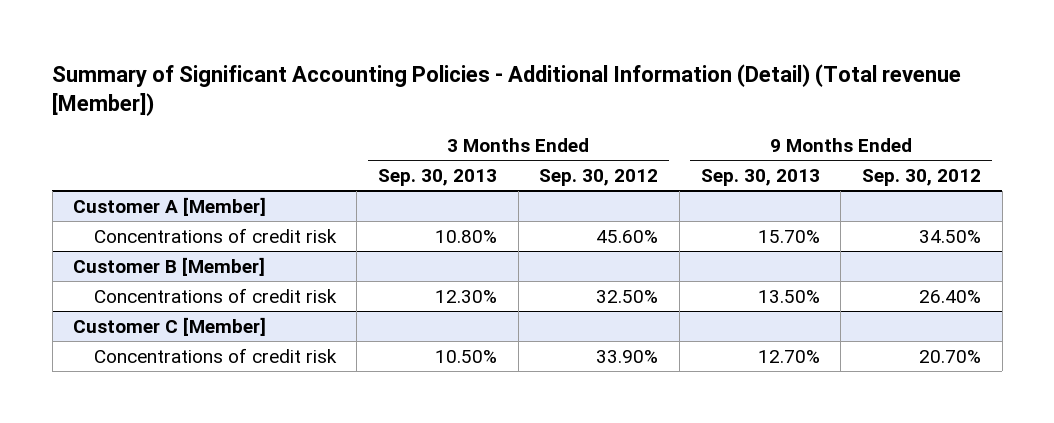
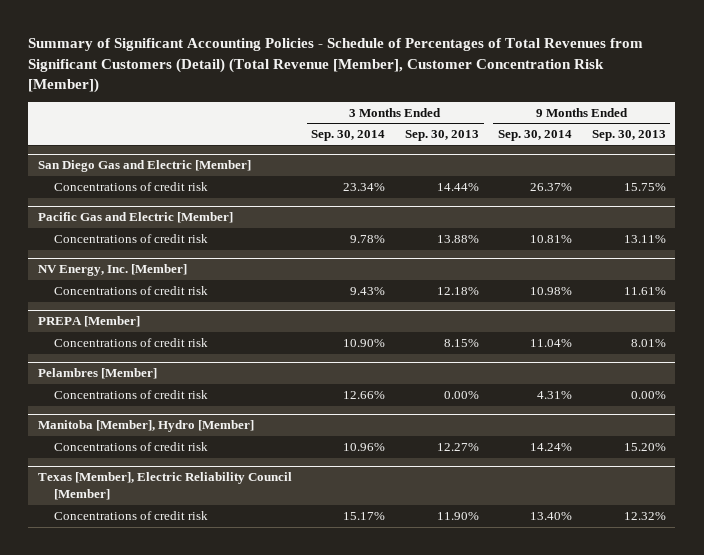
[52,63,962,117] Summary of Significant Accounting Policies - Additional Information (Detail) (Total revenue [Member]) -> [28,38,644,93] Summary of Significant Accounting Policies - Schedule of Percentages of Total Revenues from Significant Customers (Detail) (Total Revenue [Member], Customer Concentration Risk [Member])
[539,169,659,187] Sep. 30, 2012 -> none
[861,169,981,187] Sep. 30, 2012 -> none
none -> [311,130,386,142] Sep. 30, 2014
none -> [498,130,573,142] Sep. 30, 2014
[73,196,267,216] Customer A [Member] -> none
[73,256,266,276] Customer B [Member] -> none
[73,316,267,336] Customer C [Member] -> none
none -> [37,160,251,173] San Diego Gas and Electric [Member]
[435,229,498,243] 10.80% -> [436,183,479,192] 14.44%
[757,229,820,243] 15.70% -> [623,183,666,192] 15.75%
none -> [37,212,233,224] Pacific Gas and Electric [Member]
[435,289,498,303] 12.30% -> [436,235,479,244] 13.88%
[757,289,820,303] 13.50% -> [623,235,666,244] 13.11%
none -> [37,264,187,277] NV Energy, Inc. [Member]
[435,349,498,363] 10.50% -> [436,287,479,296] 12.18%
[757,349,820,363] 12.70% -> [623,287,666,296] 11.61%
none -> [37,316,140,328] PREPA [Member]
none -> [53,338,208,348] Concentrations of credit risk
none -> [37,368,157,380] Pelambres [Member]
none -> [53,390,208,400] Concentrations of credit risk
none -> [37,420,254,433] Manitoba [Member], Hydro [Member]
none -> [53,442,208,452] Concentrations of credit risk
none -> [37,472,292,501] Texas [Member], Electric Reliability Council [Member]
none -> [53,511,208,521] Concentrations of credit risk

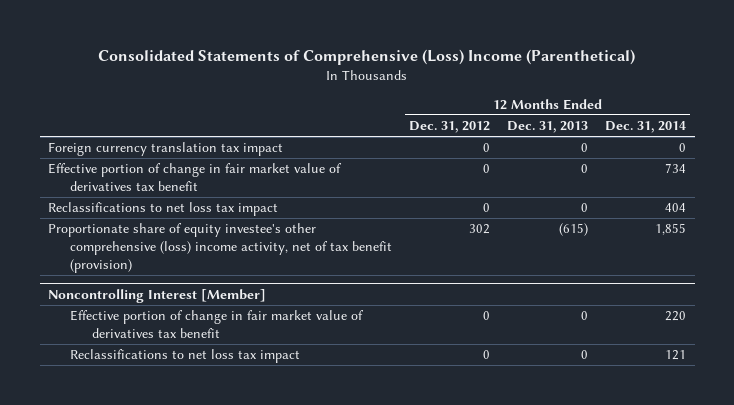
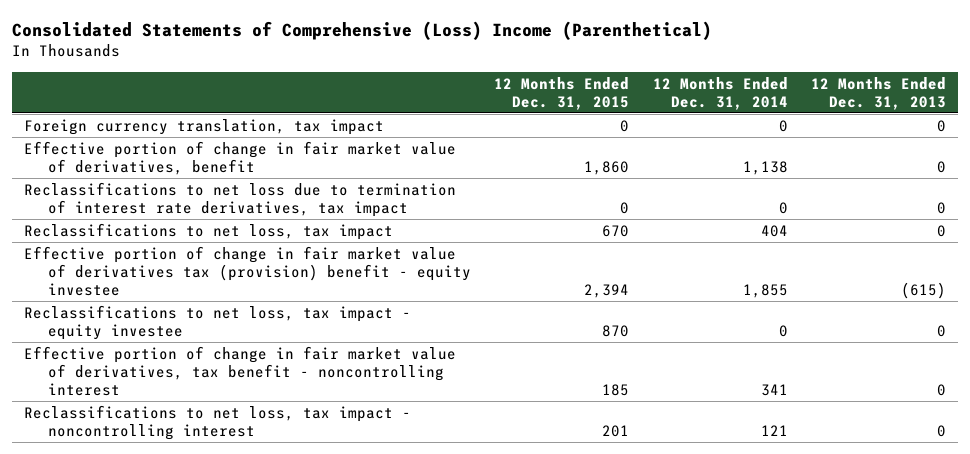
[409,120,491,133] Dec. 31, 2012 -> none
none -> [494,76,630,110] 12 Months Ended Dec. 31, 2015
[48,288,267,303] Noncontrolling Interest [Member] -> none
[48,142,284,157] Foreign currency translation tax impact -> [23,118,384,135] Foreign currency translation, tax impact
[48,163,343,191] Effective portion of change in fair market value of derivatives tax benefit -> [23,140,456,176] Effective portion of change in fair market value of derivatives, benefit
[665,163,687,174] 734 -> [742,161,788,176] 1,138
none -> [23,181,456,218] Reclassifications to net loss due to termination of interest rate derivatives, tax impact
[48,202,279,217] Reclassifications to net loss tax impact -> [23,222,393,240] Reclassifications to net loss, tax impact
[48,223,393,273] Proportionate share of equity investee's other comprehensive (loss) income activity, net of tax benefit (provision) -> [23,245,472,297] Effective portion of change in fair market value of derivatives tax (provision) benefit - equity investee
none -> [23,304,411,341] Reclassifications to net loss, tax impact - equity investee
[70,310,365,338] Effective portion of change in fair market value of derivatives tax benefit -> [23,345,456,397] Effective portion of change in fair market value of derivatives, tax benefit - noncontrolling interest
[665,311,687,322] 220 -> [760,384,788,397] 341
[70,349,301,364] Reclassifications to net loss tax impact -> [23,404,411,441] Reclassifications to net loss, tax impact - noncontrolling interest

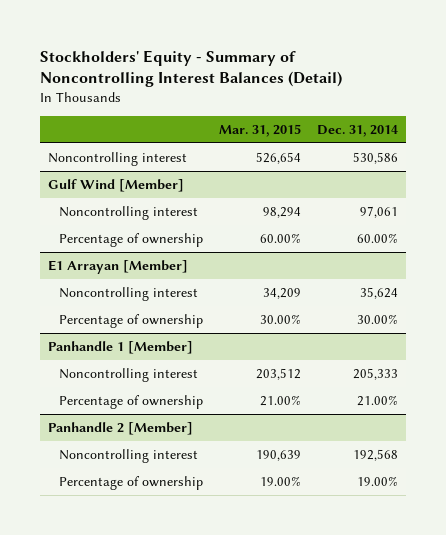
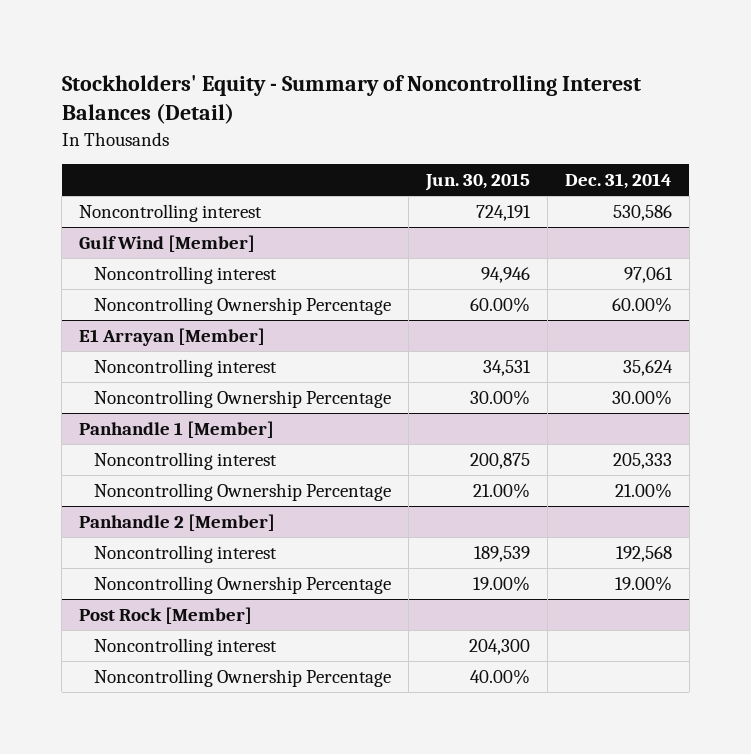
[218,123,301,137] Mar. 31, 2015 -> none
none -> [424,173,530,192] Jun. 30, 2015
[58,232,203,247] Percentage of ownership -> [93,296,391,315] Noncontrolling Ownership Percentage
[58,313,203,328] Percentage of ownership -> [93,389,391,408] Noncontrolling Ownership Percentage
[58,394,203,409] Percentage of ownership -> [93,482,391,501] Noncontrolling Ownership Percentage
[58,475,203,490] Percentage of ownership -> [93,575,391,594] Noncontrolling Ownership Percentage
none -> [79,606,253,624] Post Rock [Member]
none -> [93,637,277,656] Noncontrolling interest
none -> [93,668,391,687] Noncontrolling Ownership Percentage

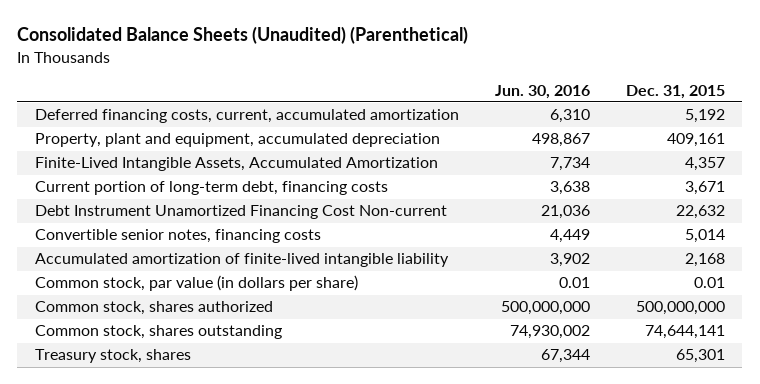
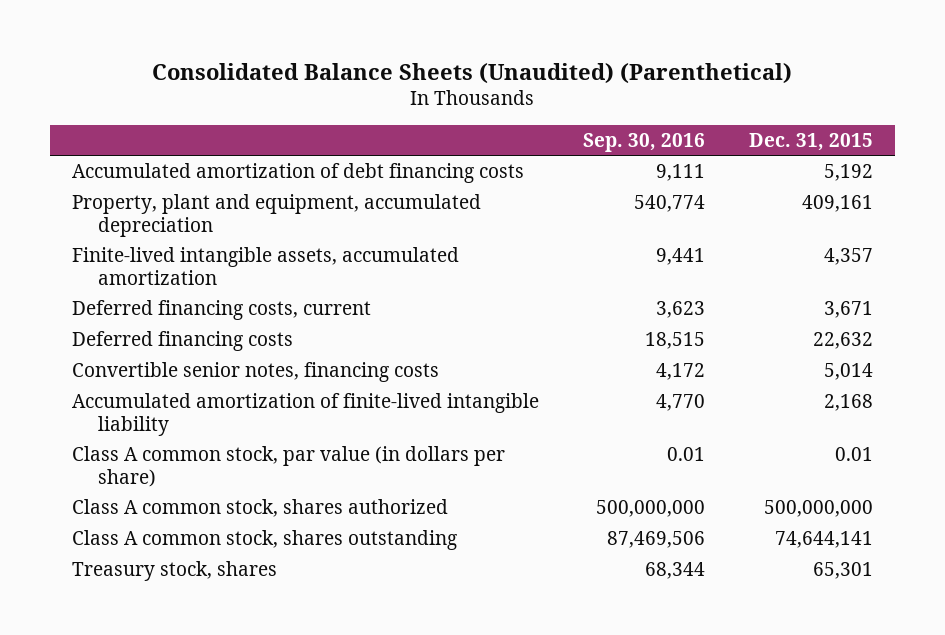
[494,84,590,99] Jun. 30, 2016 -> none
none -> [582,132,705,152] Sep. 30, 2016
[34,109,459,124] Deferred financing costs, current, accumulated amortization -> [71,163,524,184] Accumulated amortization of debt financing costs
[34,157,438,172] Finite-Lived Intangible Assets, Accumulated Amortization -> [71,247,459,285] Finite-lived intangible assets, accumulated amortization
[34,181,388,196] Current portion of long-term debt, financing costs -> [71,300,371,321] Deferred financing costs, current
[34,205,447,220] Debt Instrument Unamortized Financing Cost Non-current -> [71,331,293,352] Deferred financing costs
[34,275,358,292] Common stock, par value (in dollars per share) -> [71,446,505,487] Class A common stock, par value (in dollars per share)
[34,301,273,316] Common stock, shares authorized -> [71,499,448,518] Class A common stock, shares authorized
[34,325,282,340] Common stock, shares outstanding -> [71,530,457,551] Class A common stock, shares outstanding

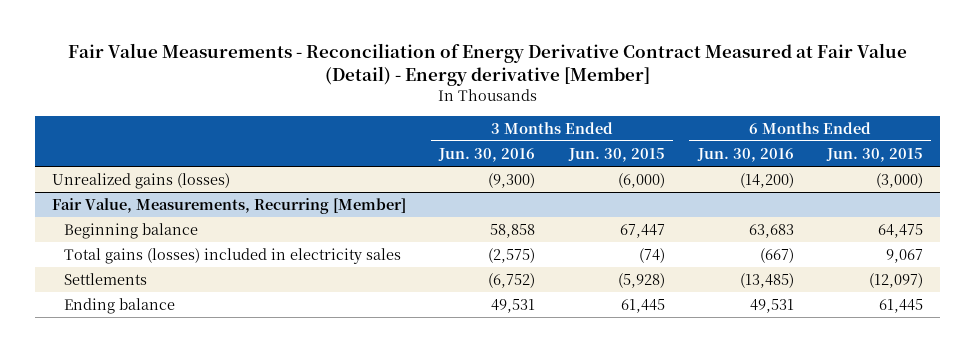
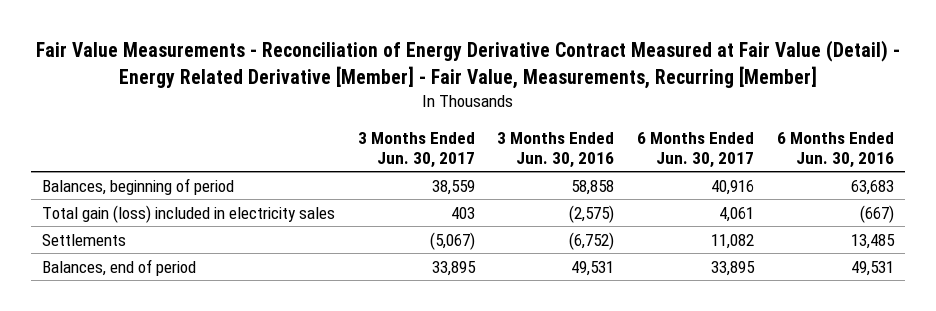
[67,43,907,87] Fair Value Measurements - Reconciliation of Energy Derivative Contract Measured at Fair Value (Detail) - Energy derivative [Member] -> [35,40,900,89] Fair Value Measurements - Reconciliation of Energy Derivative Contract Measured at Fair Value (Detail) - Energy Related Derivative [Member] - Fair Value, Measurements, Recurring [Member]
[567,147,665,162] Jun. 30, 2015 -> none
[826,147,924,162] Jun. 30, 2015 -> none
none -> [357,131,475,168] 3 Months Ended Jun. 30, 2017
none -> [637,131,755,168] 6 Months Ended Jun. 30, 2017
[52,172,231,189] Unrealized gains (losses) -> none
[52,197,407,214] Fair Value, Measurements, Recurring [Member] -> none
[64,222,199,239] Beginning balance -> [41,177,234,195] Balances, beginning of period
[64,247,402,264] Total gains (losses) included in electricity sales -> [41,204,335,223] Total gain (loss) included in electricity sales
[739,272,794,288] (13,485) -> [851,233,896,249] 13,485
[64,297,176,314] Ending balance -> [41,258,196,276] Balances, end of period

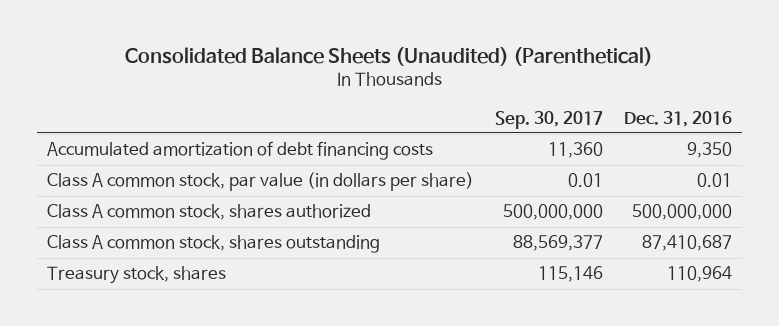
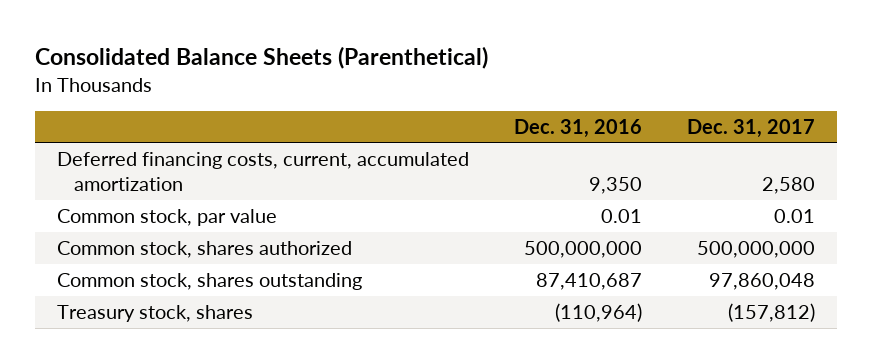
[125,46,654,66] Consolidated Balance Sheets (Unaudited) (Parenthetical) -> [35,46,489,70] Consolidated Balance Sheets (Parenthetical)
[494,110,603,129] Sep. 30, 2017 -> none
none -> [686,118,815,138] Dec. 31, 2017
[47,141,434,161] Accumulated amortization of debt financing costs -> [57,151,470,191] Deferred financing costs, current, accumulated amortization
[47,172,475,192] Class A common stock, par value (in dollars per share) -> [57,208,278,226] Common stock, par value
[47,204,372,221] Class A common stock, shares authorized -> [57,240,353,258] Common stock, shares authorized
[47,235,381,254] Class A common stock, shares outstanding -> [57,272,363,290] Common stock, shares outstanding
[666,266,732,283] 110,964 -> [555,302,643,322] (110,964)

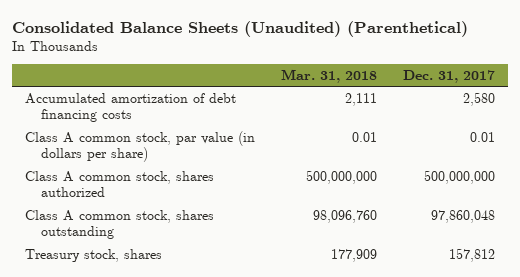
[35,46,489,70] Consolidated Balance Sheets (Parenthetical) -> [12,20,469,37] Consolidated Balance Sheets (Unaudited) (Parenthetical)
[514,118,643,138] Dec. 31, 2016 -> none
none -> [280,68,377,83] Mar. 31, 2018
[57,151,470,191] Deferred financing costs, current, accumulated amortization -> [25,92,237,123] Accumulated amortization of debt financing costs
[57,208,278,226] Common stock, par value -> [25,130,256,163] Class A common stock, par value (in dollars per share)
[57,240,353,258] Common stock, shares authorized -> [25,170,215,198] Class A common stock, shares authorized
[57,272,363,290] Common stock, shares outstanding -> [25,209,215,240] Class A common stock, shares outstanding
[727,302,815,322] (157,812) -> [448,247,495,262] 157,812

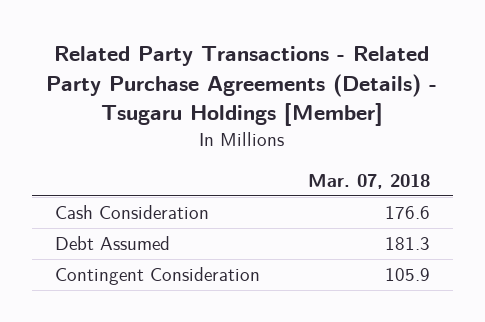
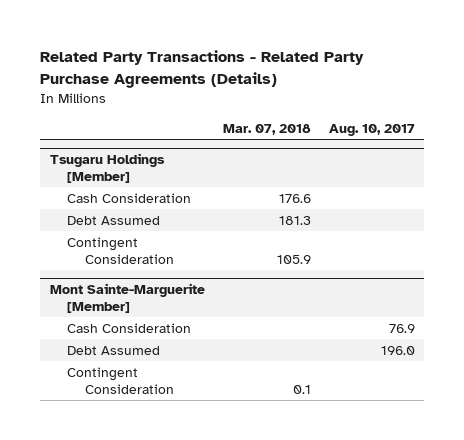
[46,46,438,127] Related Party Transactions - Related Party Purchase Agreements (Details) - Tsugaru Holdings [Member] -> [40,50,365,89] Related Party Transactions - Related Party Purchase Agreements (Details)
none -> [328,123,415,136] Aug. 10, 2017
none -> [49,153,165,183] Tsugaru Holdings [Member]
none -> [49,283,205,313] Mont Sainte-Marguerite [Member]
none -> [67,322,192,333] Cash Consideration
none -> [67,345,161,355] Debt Assumed
none -> [67,366,174,394] Contingent Consideration

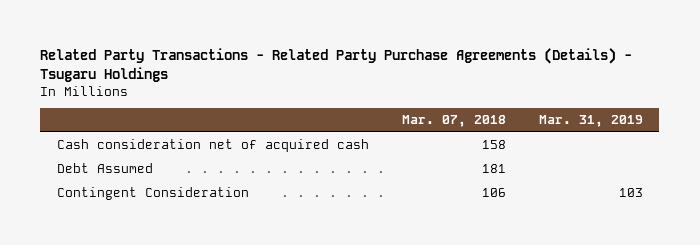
[40,50,365,89] Related Party Transactions - Related Party Purchase Agreements (Details) -> [40,47,633,82] Related Party Transactions - Related Party Purchase Agreements (Details) - Tsugaru Holdings
[328,123,415,136] Aug. 10, 2017 -> none
none -> [538,115,643,128] Mar. 31, 2019
[49,153,165,183] Tsugaru Holdings [Member] -> none
[49,283,205,313] Mont Sainte-Marguerite [Member] -> none
[67,322,192,333] Cash Consideration -> none
[67,345,161,355] Debt Assumed -> none
[67,366,174,394] Contingent Consideration -> none
[67,192,192,203] Cash Consideration -> [56,139,369,153] Cash consideration net of acquired cash
[278,193,311,203] 176.6 -> [481,140,506,150] 158
[278,215,311,225] 181.3 -> [481,164,506,174] 181
[276,254,311,264] 105.9 -> [481,188,506,198] 106

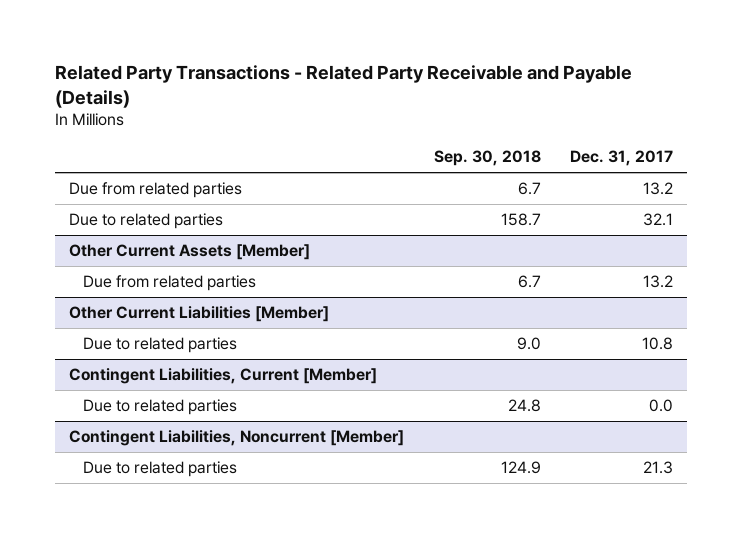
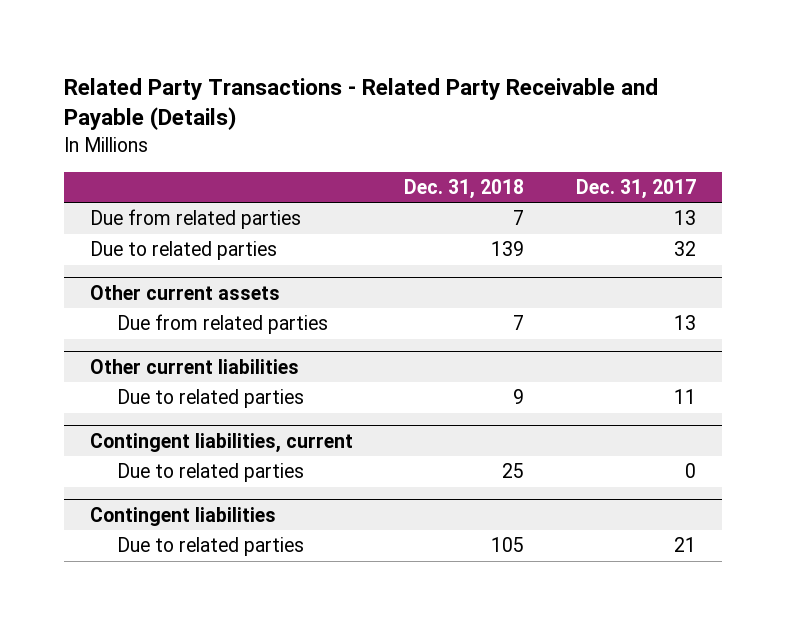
[433,150,541,167] Sep. 30, 2018 -> none
none -> [404,178,525,199] Dec. 31, 2018
[642,182,673,196] 13.2 -> [673,210,696,226] 13
[642,213,673,227] 32.1 -> [673,241,696,257] 32
[69,244,311,261] Other Current Assets [Member] -> [89,284,280,300] Other current assets
[642,275,673,289] 13.2 -> [673,315,696,331] 13
[69,306,330,323] Other Current Liabilities [Member] -> [89,358,299,374] Other current liabilities
[641,337,673,351] 10.8 -> [673,389,696,405] 11
[69,368,378,385] Contingent Liabilities, Current [Member] -> [89,432,353,453] Contingent liabilities, current
[648,399,673,413] 0.0 -> [684,463,696,479] 0
[69,430,405,447] Contingent Liabilities, Noncurrent [Member] -> [89,506,276,526] Contingent liabilities
[642,461,673,475] 21.3 -> [673,537,696,553] 21

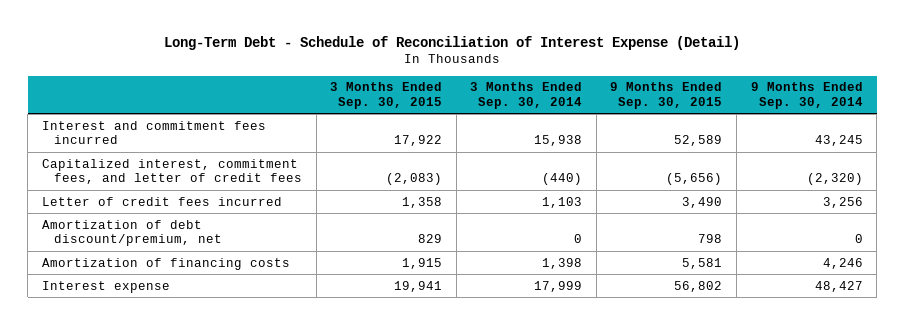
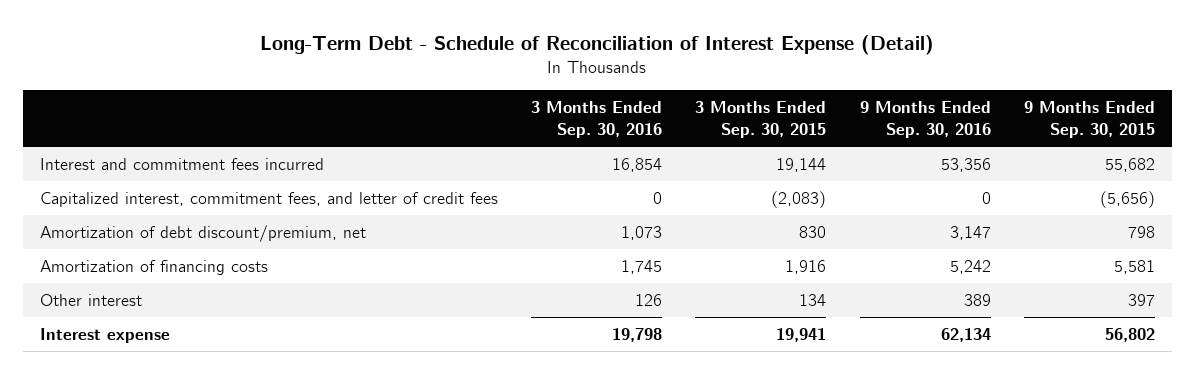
[470,82,583,109] 3 Months Ended Sep. 30, 2014 -> none
[750,82,863,109] 9 Months Ended Sep. 30, 2014 -> none
none -> [530,101,662,138] 3 Months Ended Sep. 30, 2016
none -> [859,101,991,138] 9 Months Ended Sep. 30, 2016
[394,135,443,147] 17,922 -> [776,158,827,173] 19,144
[674,135,723,147] 52,589 -> [1104,158,1155,173] 55,682
[41,196,282,206] Letter of credit fees incurred -> none
[418,234,443,244] 829 -> [799,226,827,239] 830
[402,257,443,269] 1,915 -> [785,260,827,275] 1,916
none -> [39,294,142,307] Other interest

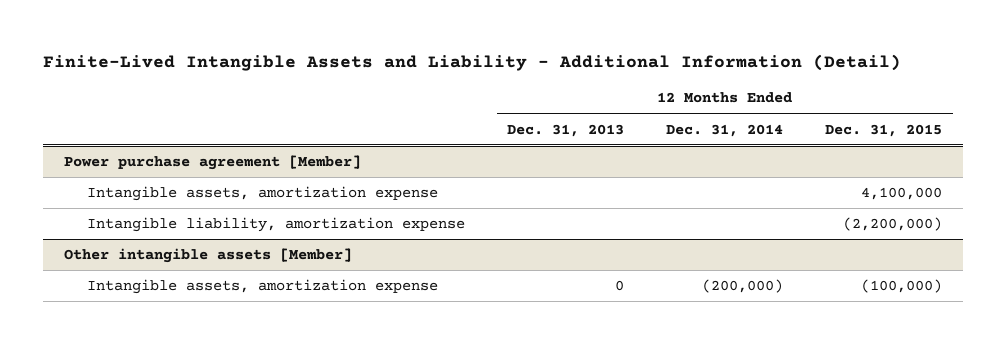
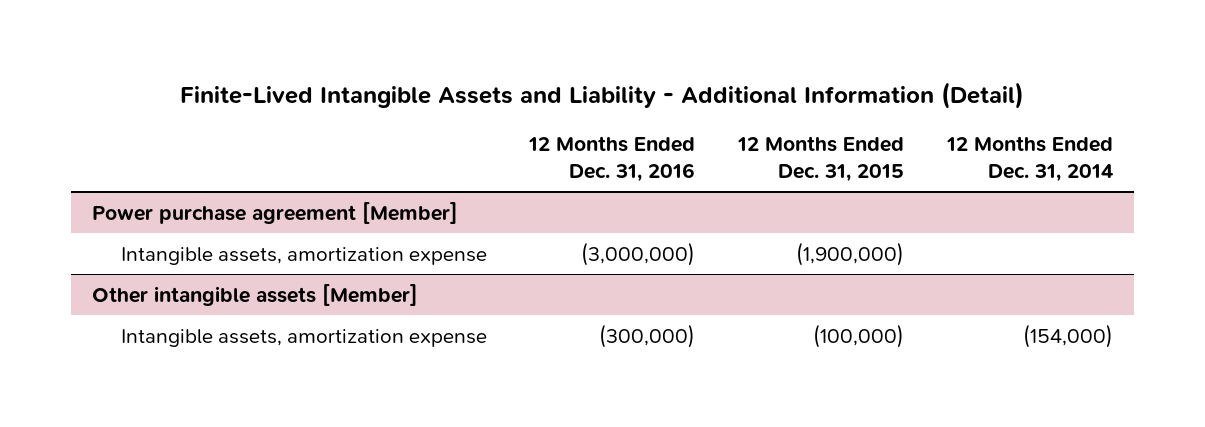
[507,123,625,137] Dec. 31, 2013 -> none
none -> [528,136,696,183] 12 Months Ended Dec. 31, 2016
[87,217,466,233] Intangible liability, amortization expense -> none
[861,187,943,201] 4,100,000 -> [796,241,905,266] (1,900,000)
[702,279,784,294] (200,000) -> [1022,323,1113,348] (154,000)

